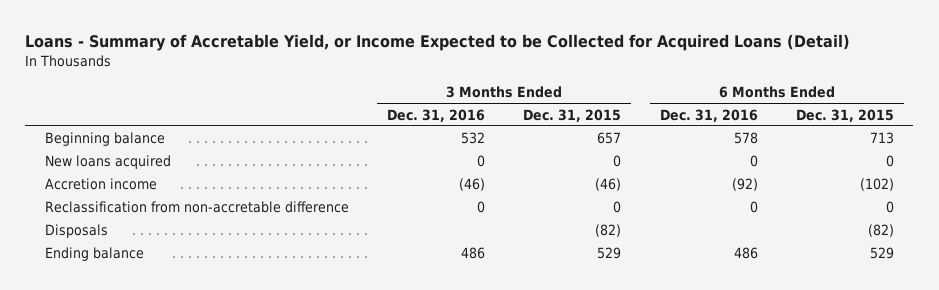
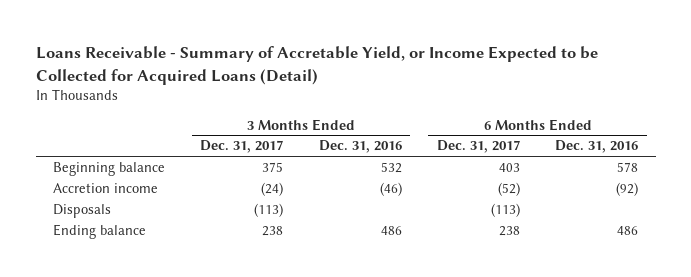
[25,34,851,52] Loans - Summary of Accretable Yield, or Income Expected to be Collected for Acquired Loans (Detail) -> [35,46,598,85] Loans Receivable - Summary of Accretable Yield, or Income Expected to be Collected for Acquired Loans (Detail)
[523,108,622,122] Dec. 31, 2015 -> none
[796,108,895,122] Dec. 31, 2015 -> none
none -> [200,140,284,154] Dec. 31, 2017
none -> [436,140,520,154] Dec. 31, 2017
[44,155,171,170] New loans acquired -> none
[44,201,349,214] Reclassification from non-accretable difference -> none

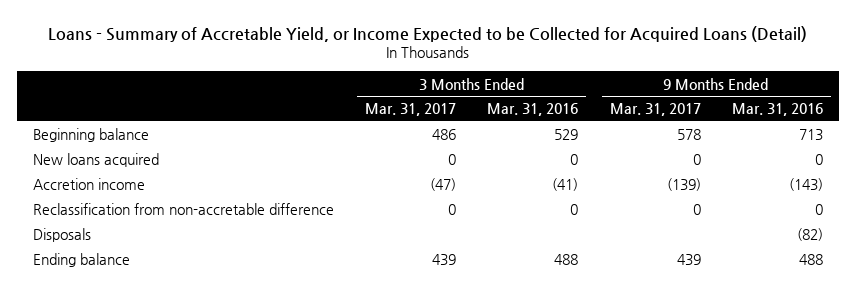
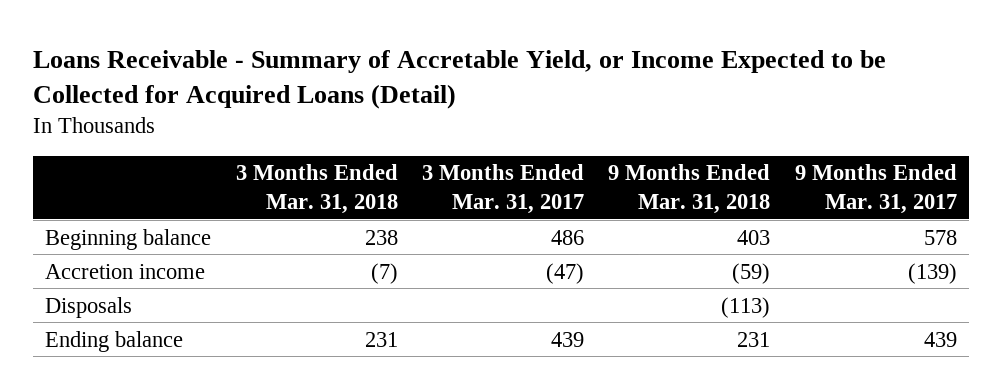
[47,25,807,42] Loans - Summary of Accretable Yield, or Income Expected to be Collected for Acquired Loans (Detail) -> [33,49,887,109] Loans Receivable - Summary of Accretable Yield, or Income Expected to be Collected for Acquired Loans (Detail)
[487,103,579,117] Mar. 31, 2016 -> none
[731,103,823,117] Mar. 31, 2016 -> none
none -> [235,164,398,214] 3 Months Ended Mar. 31, 2018
none -> [608,164,771,214] 9 Months Ended Mar. 31, 2018
[32,153,159,168] New loans acquired -> none
[32,203,334,216] Reclassification from non-accretable difference -> none

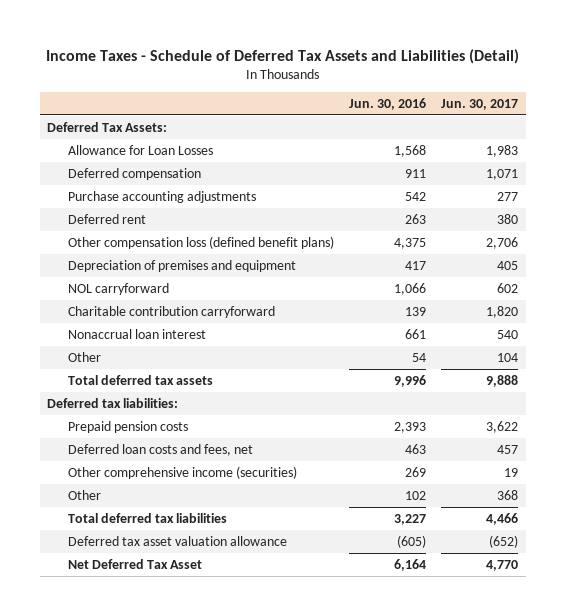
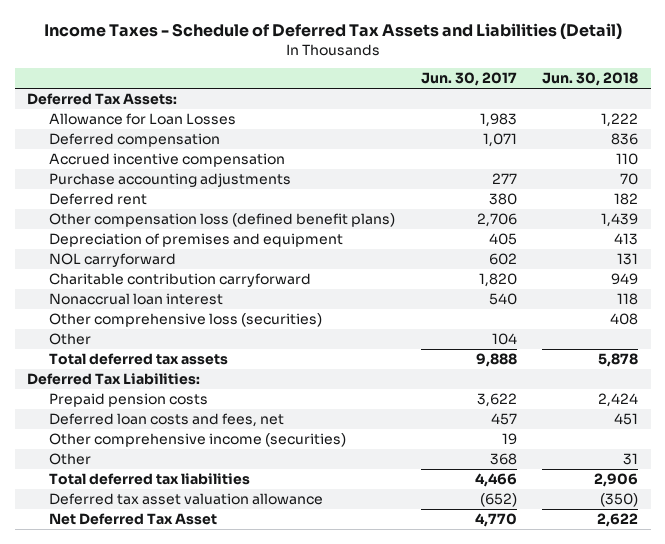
[349,98,427,111] Jun. 30, 2016 -> none
none -> [542,72,639,87] Jun. 30, 2018
none -> [49,152,286,167] Accrued incentive compensation
none -> [49,312,323,327] Other comprehensive loss (securities)
[47,397,179,408] Deferred tax liabilities: -> [27,372,201,385] Deferred Tax Liabilities:

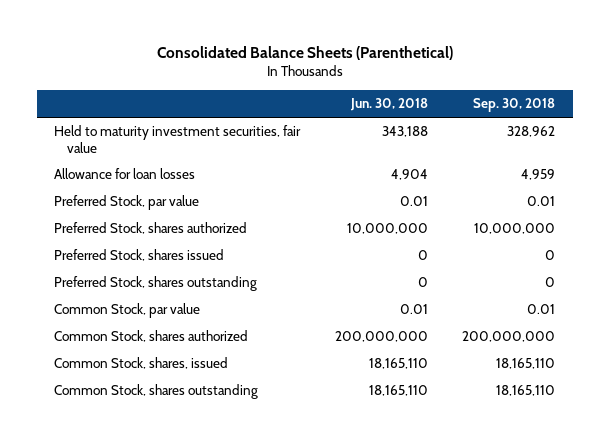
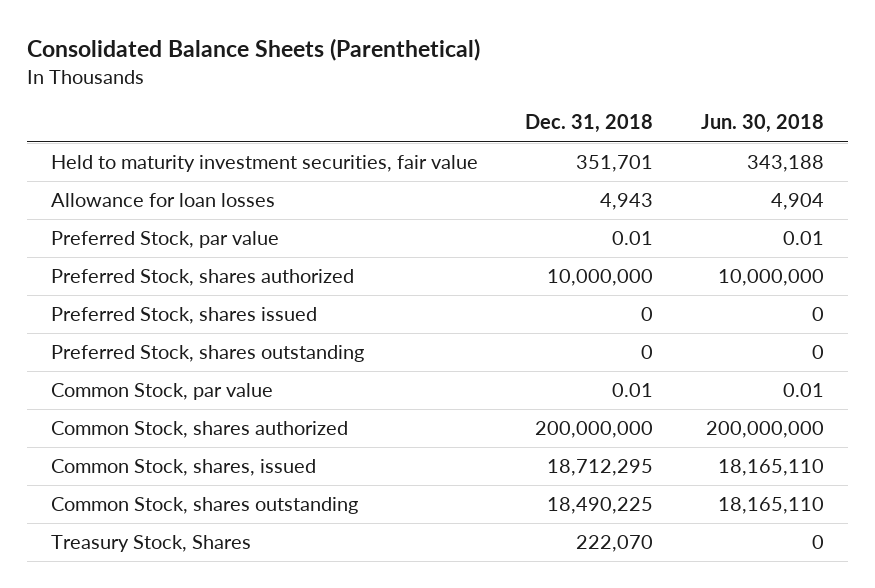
[473,98,556,113] Sep. 30, 2018 -> none
none -> [525,114,654,134] Dec. 31, 2018
none -> [50,535,251,553] Treasury Stock, Shares

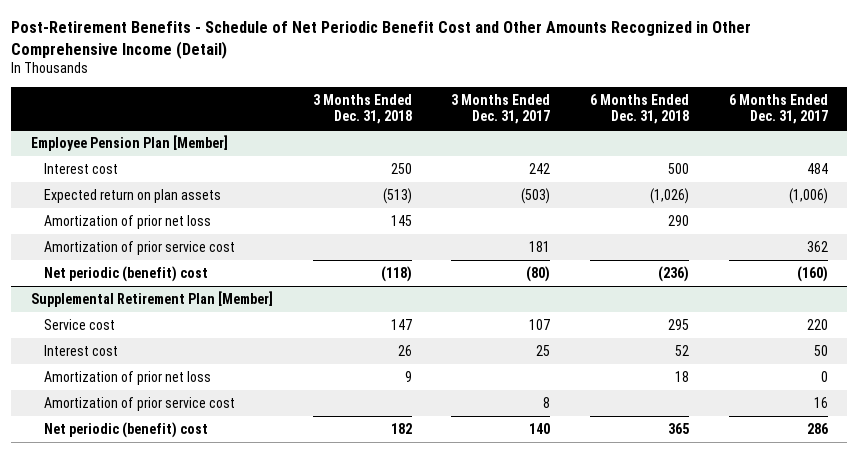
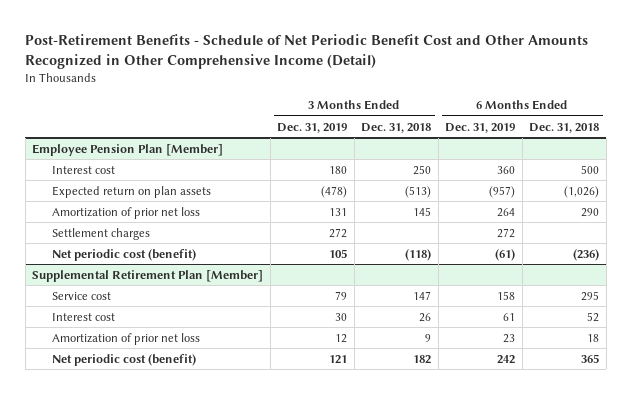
[451,94,551,125] 3 Months Ended Dec. 31, 2017 -> none
[728,94,828,125] 6 Months Ended Dec. 31, 2017 -> none
none -> [277,122,348,133] Dec. 31, 2019
none -> [445,122,516,133] Dec. 31, 2019
[43,240,235,255] Amortization of prior service cost -> none
none -> [52,227,151,240] Settlement charges
[43,265,208,282] Net periodic (benefit) cost -> [52,248,197,261] Net periodic cost (benefit)
[43,396,235,411] Amortization of prior service cost -> none
[43,421,208,438] Net periodic (benefit) cost -> [52,353,197,366] Net periodic cost (benefit)

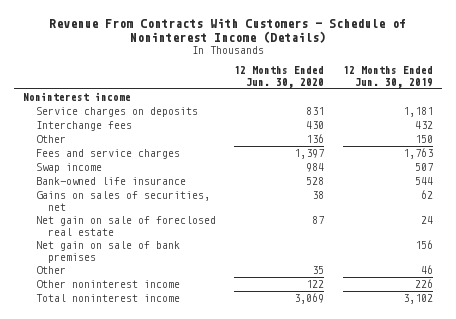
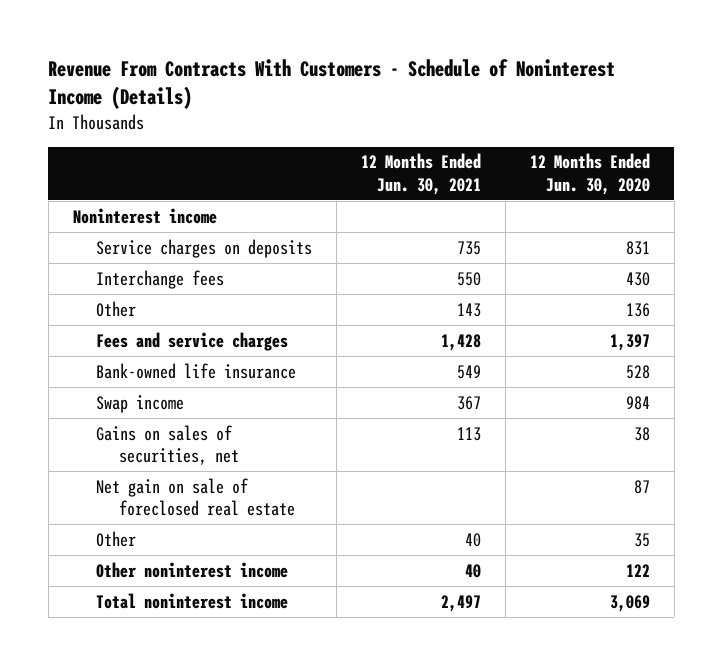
[342,66,433,88] 12 Months Ended Jun. 30, 2019 -> none
none -> [360,153,481,195] 12 Months Ended Jun. 30, 2021
[35,163,102,174] Swap income -> [96,394,185,413] Swap income
[35,241,180,263] Net gain on sale of bank premises -> none

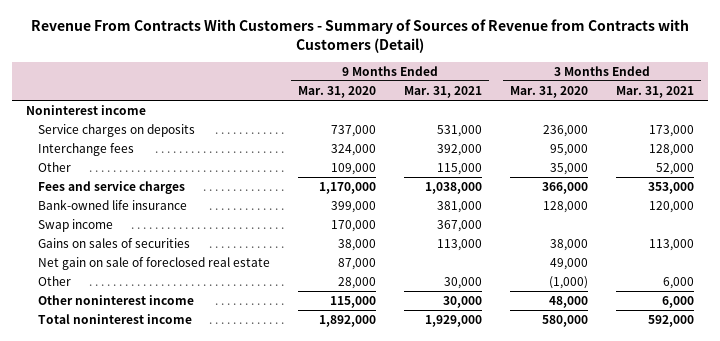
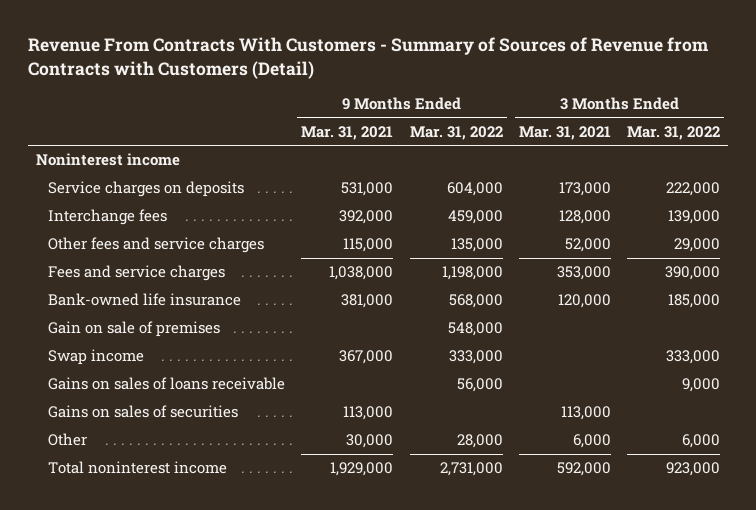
[297,85,376,98] Mar. 31, 2020 -> none
[509,85,588,98] Mar. 31, 2020 -> none
none -> [409,125,503,140] Mar. 31, 2022
none -> [627,125,721,140] Mar. 31, 2022
[37,161,71,172] Other -> [47,237,264,254] Other fees and service charges
none -> [47,321,220,338] Gain on sale of premises
none -> [47,377,285,391] Gains on sales of loans receivable
[37,256,270,270] Net gain on sale of foreclosed real estate -> none
[37,294,194,305] Other noninterest income -> none

